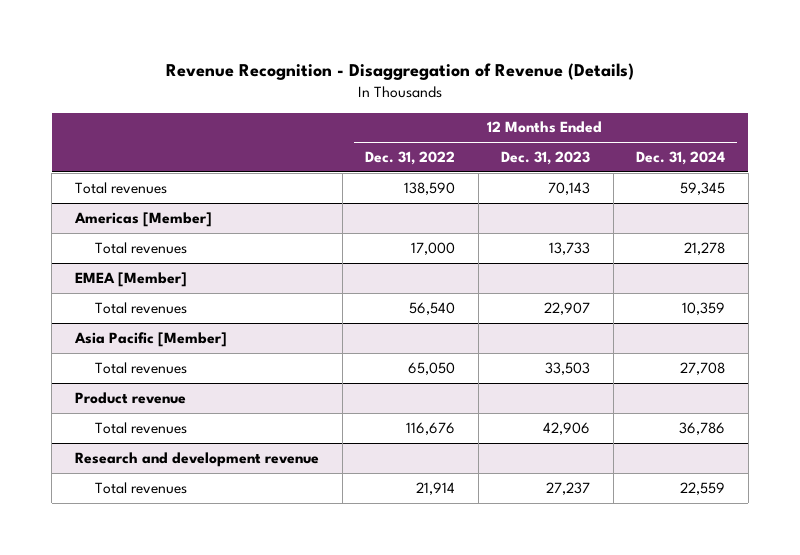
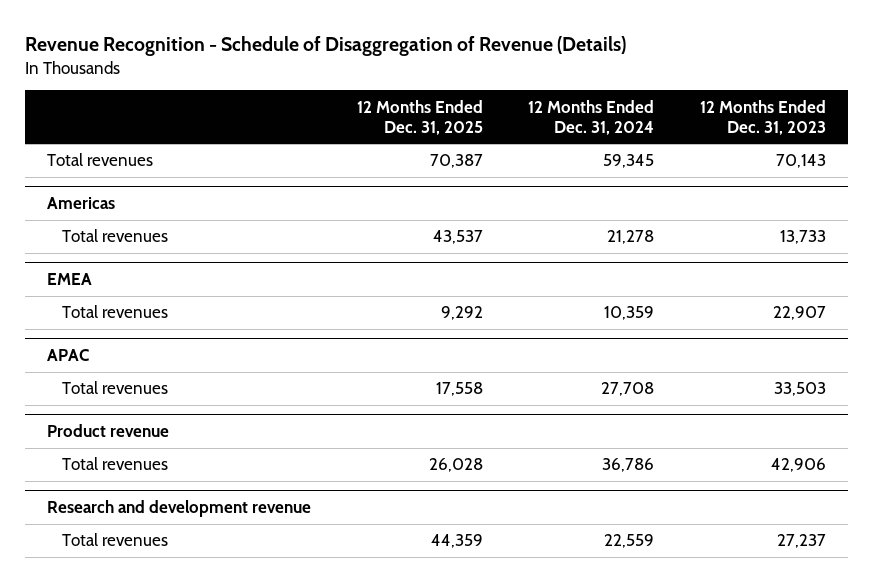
[166,63,635,81] Revenue Recognition - Disaggregation of Revenue (Details) -> [24,35,626,56] Revenue Recognition - Schedule of Disaggregation of Revenue (Details)
[365,151,456,166] Dec. 31, 2022 -> none
none -> [356,99,483,135] 12 Months Ended Dec. 31, 2025
[73,211,212,227] Americas [Member] -> [47,197,116,210] Americas
[74,271,187,287] EMEA [Member] -> [47,273,93,286] EMEA
[73,331,227,347] Asia Pacific [Member] -> [47,349,90,362] APAC

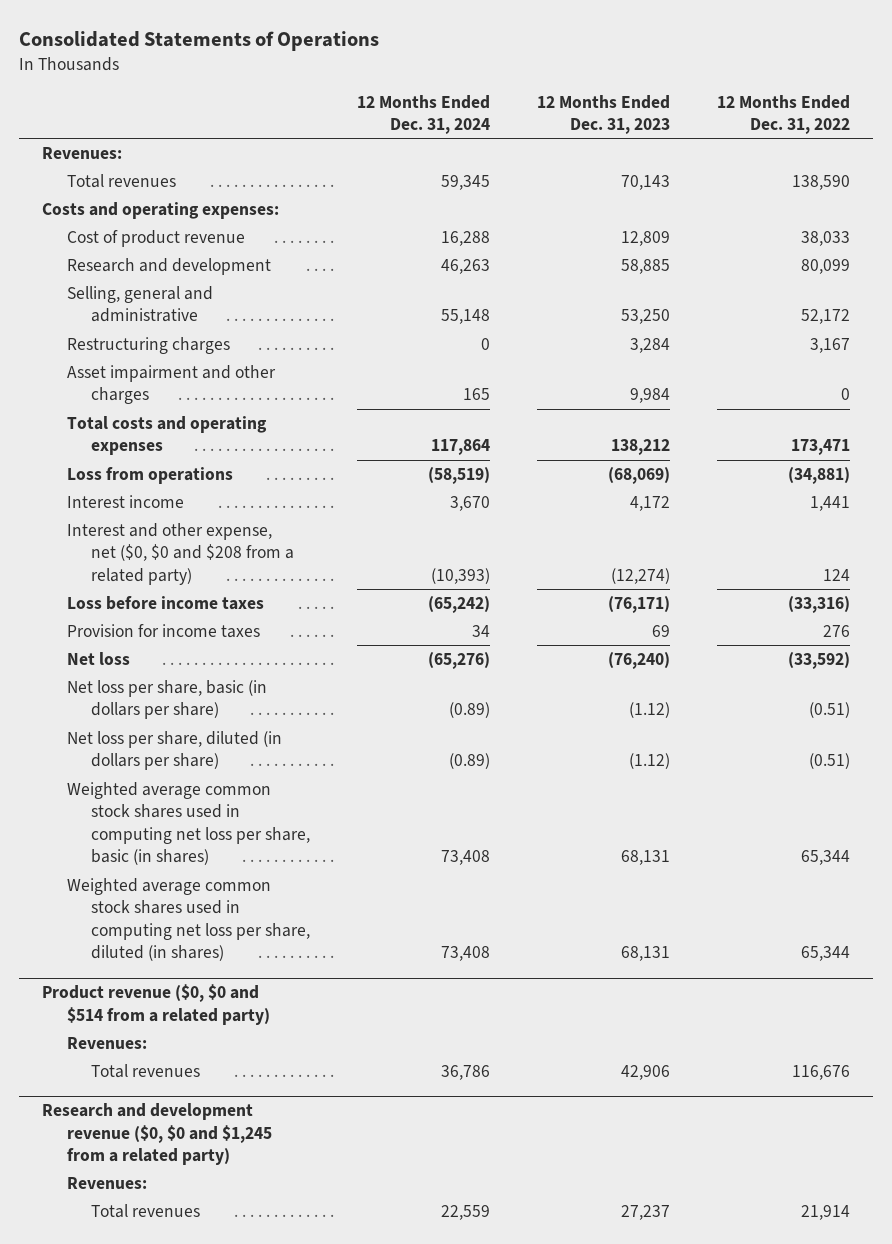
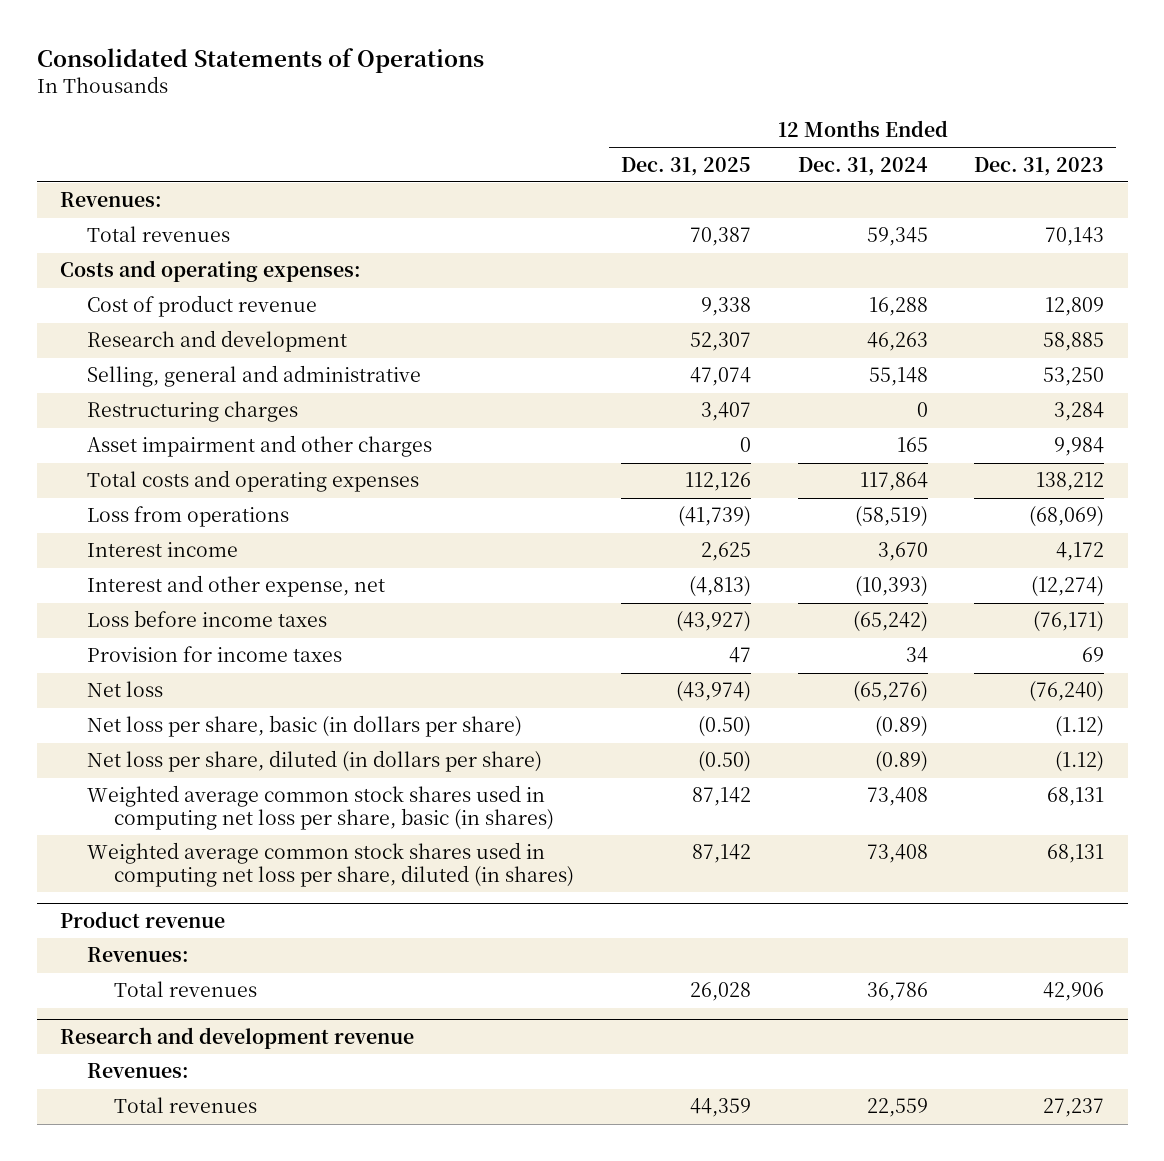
[716,94,850,135] 12 Months Ended Dec. 31, 2022 -> none
none -> [621,156,752,176] Dec. 31, 2025
[66,522,295,585] Interest and other expense, net ($0, $0 and $208 from a related party) -> [87,575,386,598] Interest and other expense, net
[42,984,270,1025] Product revenue ($0, $0 and $514 from a related party) -> [59,910,225,928] Product revenue
[42,1103,272,1166] Research and development revenue ($0, $0 and $1,245 from a related party) -> none
none -> [59,1026,414,1049] Research and development revenue

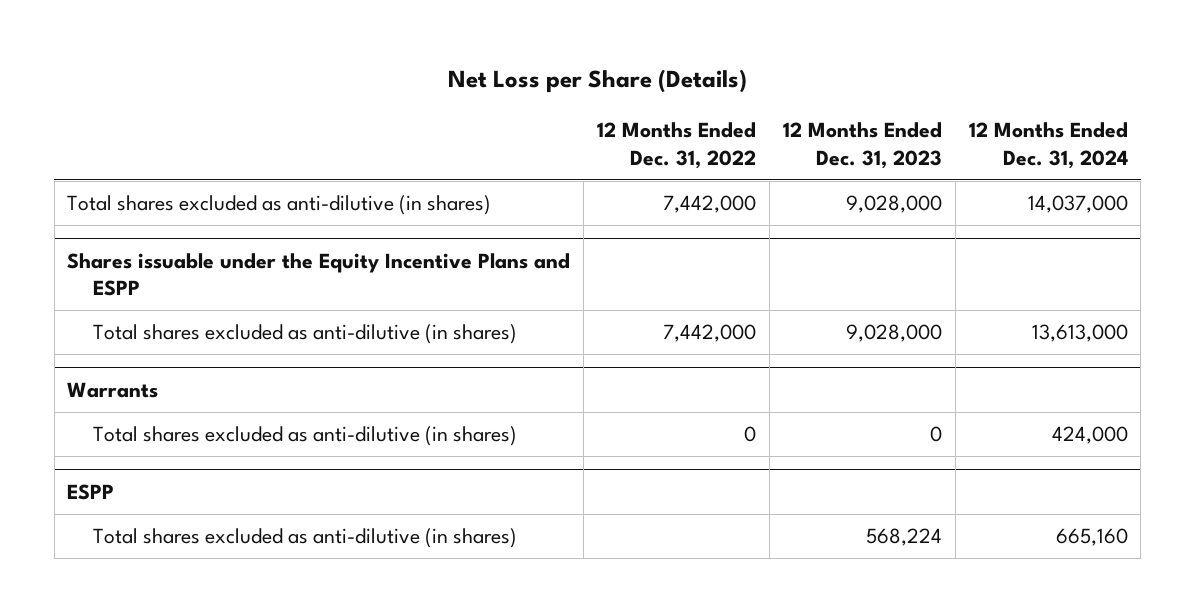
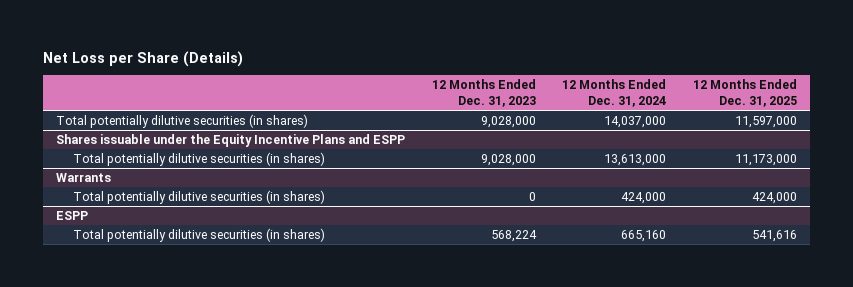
[597,122,757,170] 12 Months Ended Dec. 31, 2022 -> none
none -> [692,79,797,107] 12 Months Ended Dec. 31, 2025
[67,194,492,215] Total shares excluded as anti-dilutive (in shares) -> [56,114,309,129] Total potentially dilutive securities (in shares)
[92,323,517,344] Total shares excluded as anti-dilutive (in shares) -> [72,152,325,167] Total potentially dilutive securities (in shares)
[92,425,517,446] Total shares excluded as anti-dilutive (in shares) -> [72,190,325,205] Total potentially dilutive securities (in shares)
[92,527,517,548] Total shares excluded as anti-dilutive (in shares) -> [72,228,325,243] Total potentially dilutive securities (in shares)

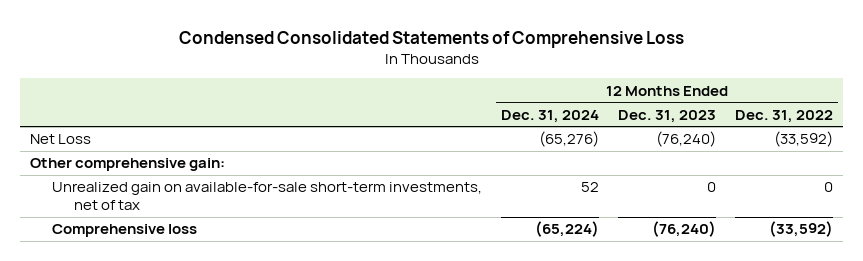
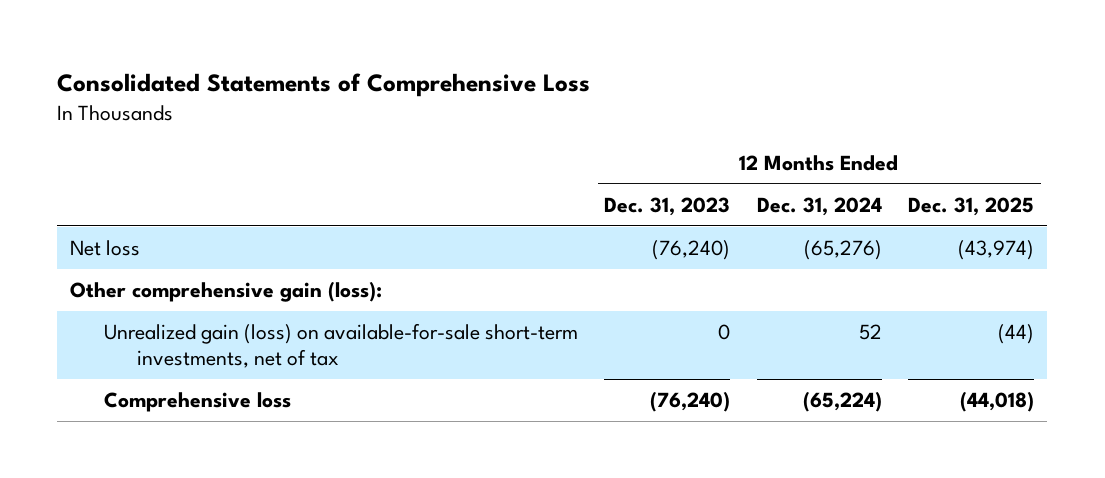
[178,30,684,48] Condensed Consolidated Statements of Comprehensive Loss -> [57,72,591,97] Consolidated Statements of Comprehensive Loss
[735,109,834,123] Dec. 31, 2022 -> none
none -> [908,196,1035,216] Dec. 31, 2025
[30,134,92,145] Net Loss -> [70,240,141,257] Net loss
[30,158,226,172] Other comprehensive gain: -> [70,281,383,303] Other comprehensive gain (loss):
[51,182,482,211] Unrealized gain on available-for-sale short-term investments, net of tax -> [103,323,578,368] Unrealized gain (loss) on available-for-sale short-term investments, net of tax

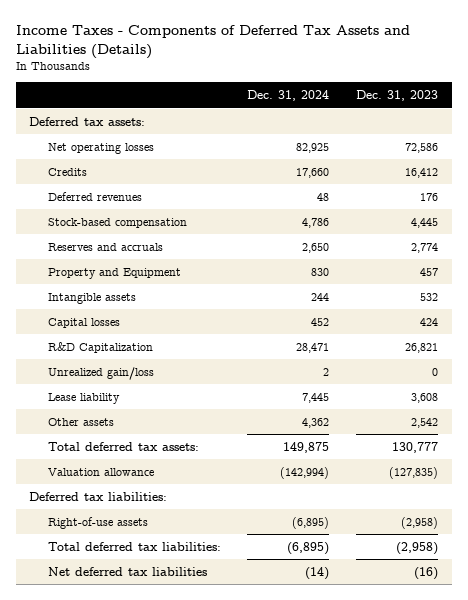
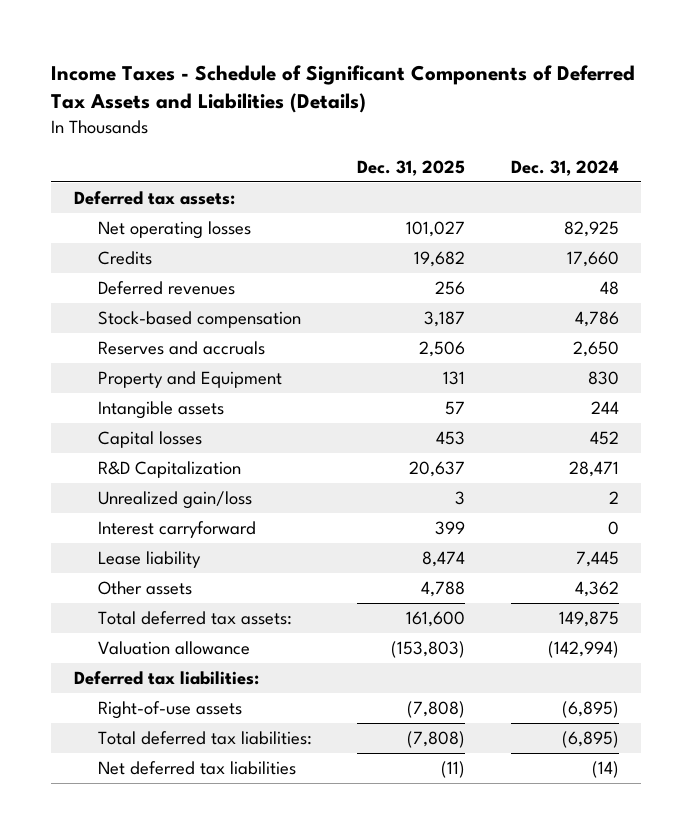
[16,24,411,59] Income Taxes - Components of Deferred Tax Assets and Liabilities (Details) -> [50,64,635,114] Income Taxes - Schedule of Significant Components of Deferred Tax Assets and Liabilities (Details)
[356,90,439,102] Dec. 31, 2023 -> none
none -> [357,159,466,176] Dec. 31, 2025
none -> [97,521,256,539] Interest carryforward

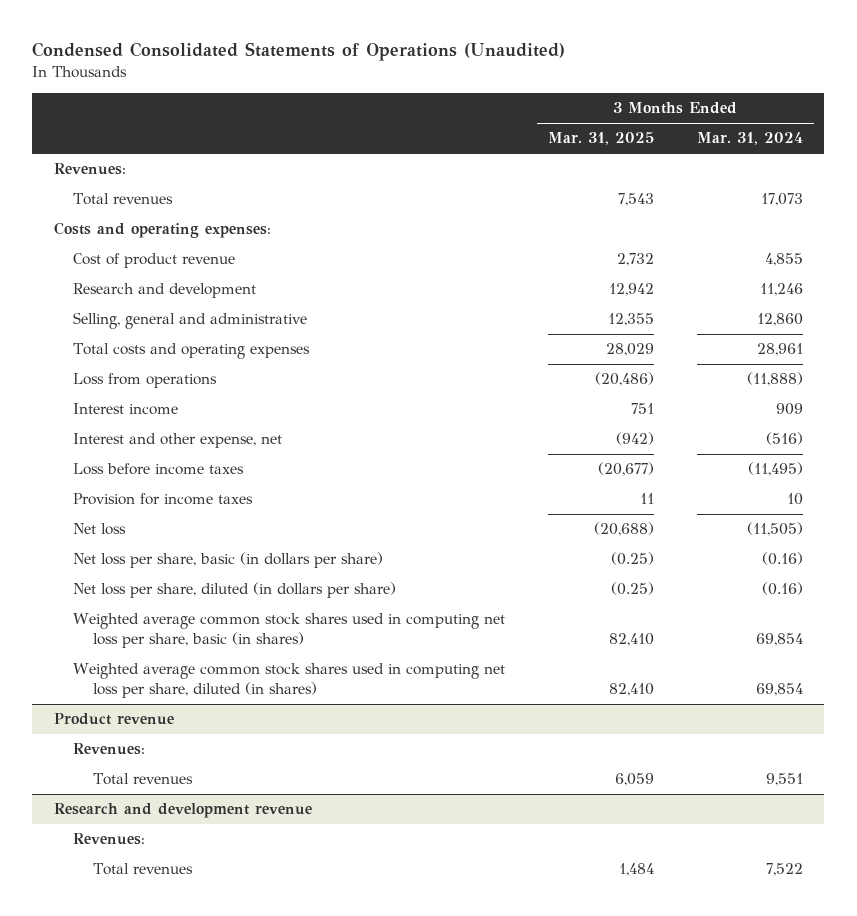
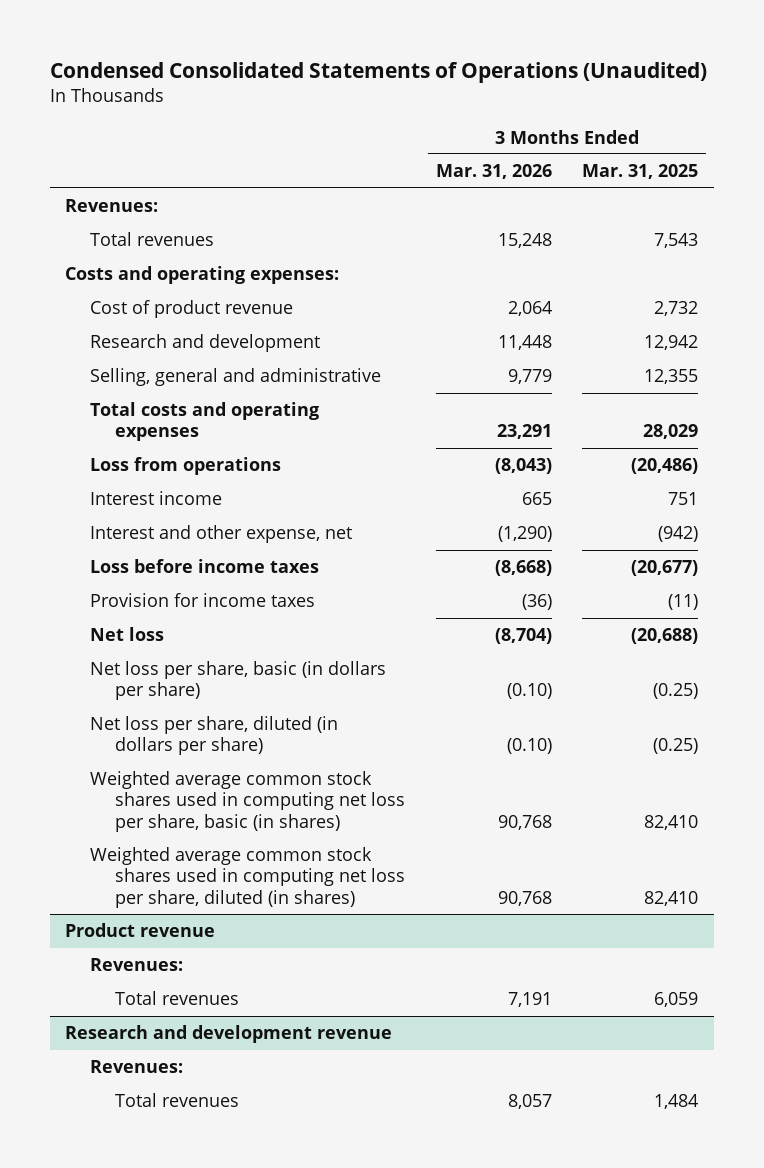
[696,132,803,146] Mar. 31, 2024 -> none
none -> [435,164,552,180] Mar. 31, 2026
[640,493,655,505] 11 -> [668,594,699,611] (11)

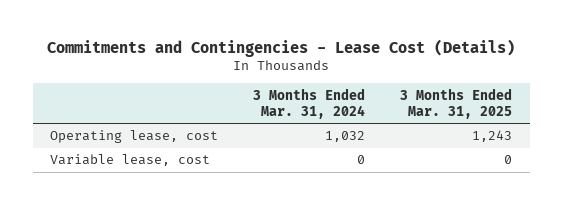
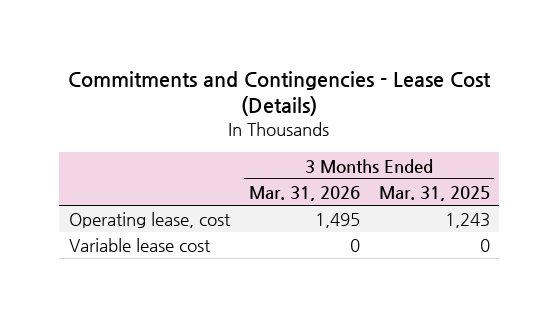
[253,87,366,120] 3 Months Ended Mar. 31, 2024 -> none
none -> [248,185,360,201] Mar. 31, 2026
[50,154,211,167] Variable lease, cost -> [68,238,211,253] Variable lease cost

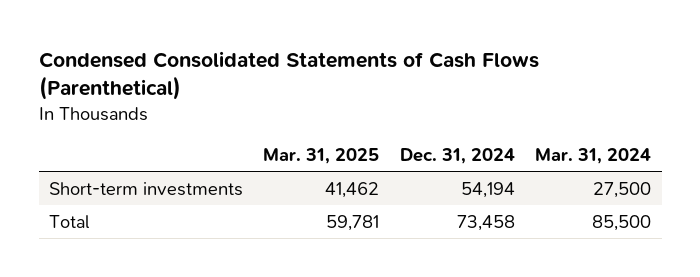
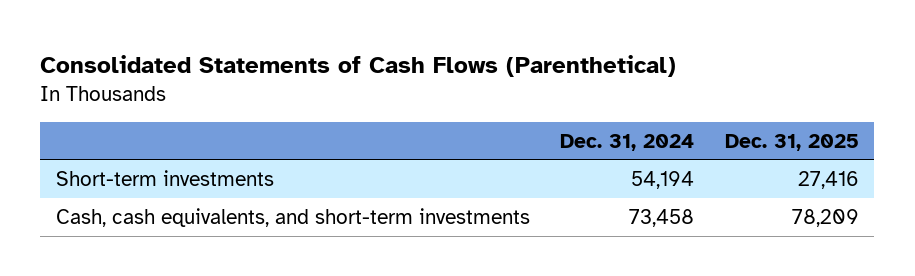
[38,51,539,101] Condensed Consolidated Statements of Cash Flows (Parenthetical) -> [40,54,677,77] Consolidated Statements of Cash Flows (Parenthetical)
[263,148,380,165] Mar. 31, 2025 -> none
[535,148,652,165] Mar. 31, 2024 -> none
none -> [725,133,860,151] Dec. 31, 2025
[49,214,90,229] Total -> [55,207,530,227] Cash, cash equivalents, and short-term investments

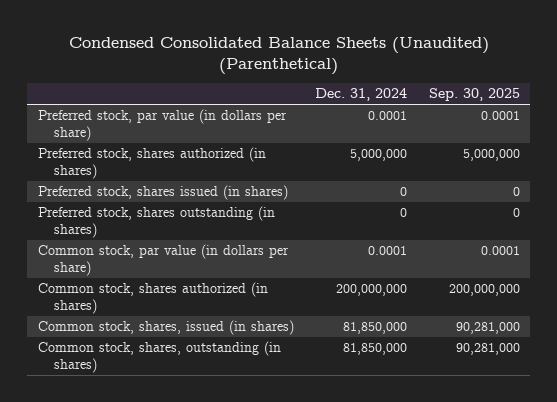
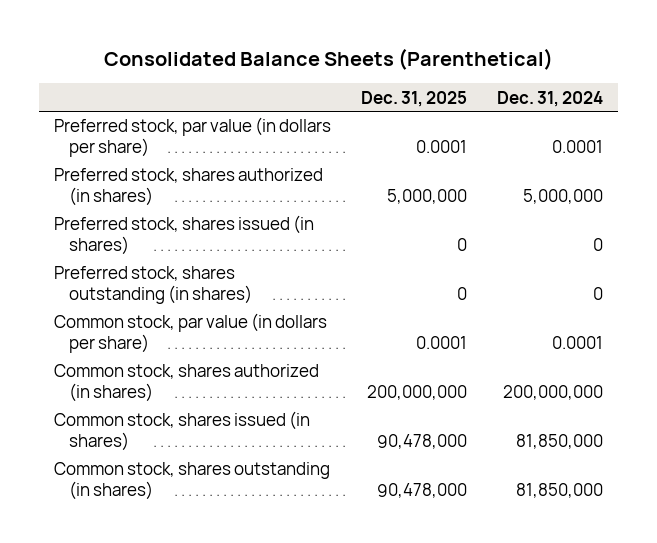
[68,37,489,76] Condensed Consolidated Balance Sheets (Unaudited) (Parenthetical) -> [103,48,553,71] Consolidated Balance Sheets (Parenthetical)
[428,88,520,102] Sep. 30, 2025 -> none
none -> [361,90,468,107] Dec. 31, 2025
[37,320,294,336] Common stock, shares, issued (in shares) -> [54,411,311,451] Common stock, shares issued (in shares)
[37,341,281,373] Common stock, shares, outstanding (in shares) -> [54,462,331,500] Common stock, shares outstanding (in shares)

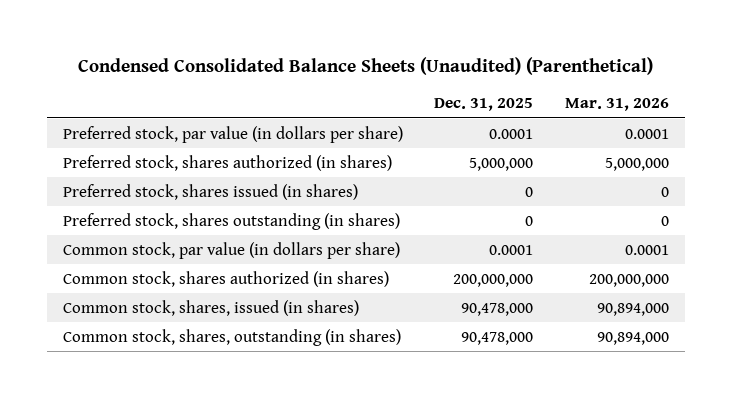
[103,48,553,71] Consolidated Balance Sheets (Parenthetical) -> [77,57,653,76] Condensed Consolidated Balance Sheets (Unaudited) (Parenthetical)
[496,90,603,107] Dec. 31, 2024 -> none
none -> [565,98,670,112] Mar. 31, 2026
[54,411,311,451] Common stock, shares issued (in shares) -> [62,299,359,316] Common stock, shares, issued (in shares)
[54,462,331,500] Common stock, shares outstanding (in shares) -> [62,328,401,346] Common stock, shares, outstanding (in shares)

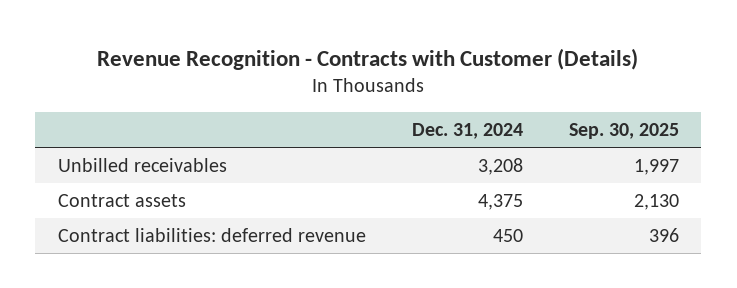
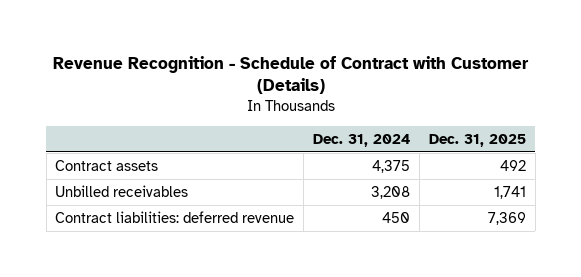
[97,47,639,70] Revenue Recognition - Contracts with Customer (Details) -> [52,55,529,95] Revenue Recognition - Schedule of Contract with Customer (Details)
[568,122,679,139] Sep. 30, 2025 -> none
none -> [428,133,526,147] Dec. 31, 2025
[58,158,228,173] Unbilled receivables -> [55,185,189,198] Unbilled receivables

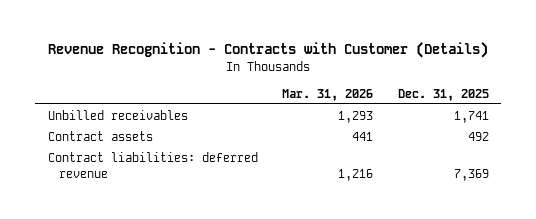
[52,55,529,95] Revenue Recognition - Schedule of Contract with Customer (Details) -> [48,42,489,59] Revenue Recognition - Contracts with Customer (Details)
[313,133,411,147] Dec. 31, 2024 -> none
none -> [282,88,374,101] Mar. 31, 2026
[55,160,159,172] Contract assets -> [47,130,153,141] Contract assets

